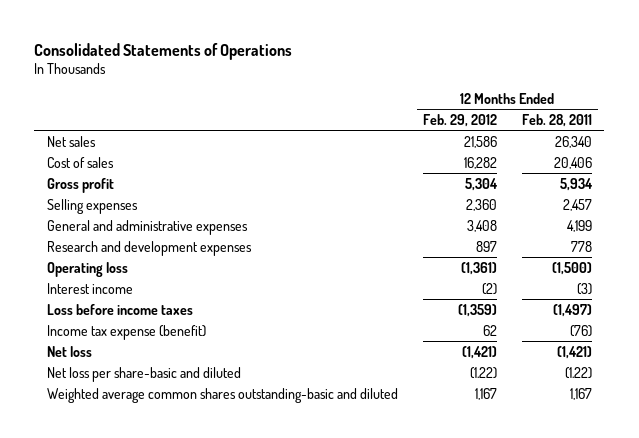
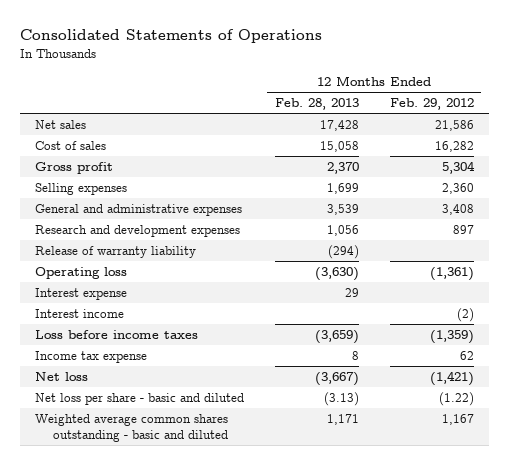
[521,113,592,127] Feb. 28, 2011 -> none
none -> [274,98,359,111] Feb. 28, 2013
none -> [35,246,197,259] Release of warranty liability
none -> [35,288,128,301] Interest expense
[46,324,206,340] Income tax expense (benefit) -> [35,351,148,364] Income tax expense
[46,366,241,382] Net loss per share-basic and diluted -> [35,393,245,406] Net loss per share - basic and diluted
[46,387,398,403] Weighted average common shares outstanding-basic and diluted -> [35,414,229,442] Weighted average common shares outstanding - basic and diluted

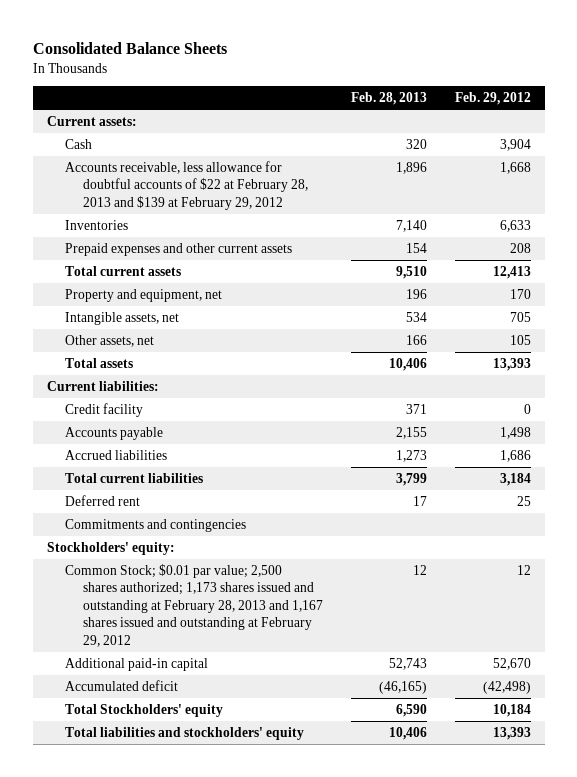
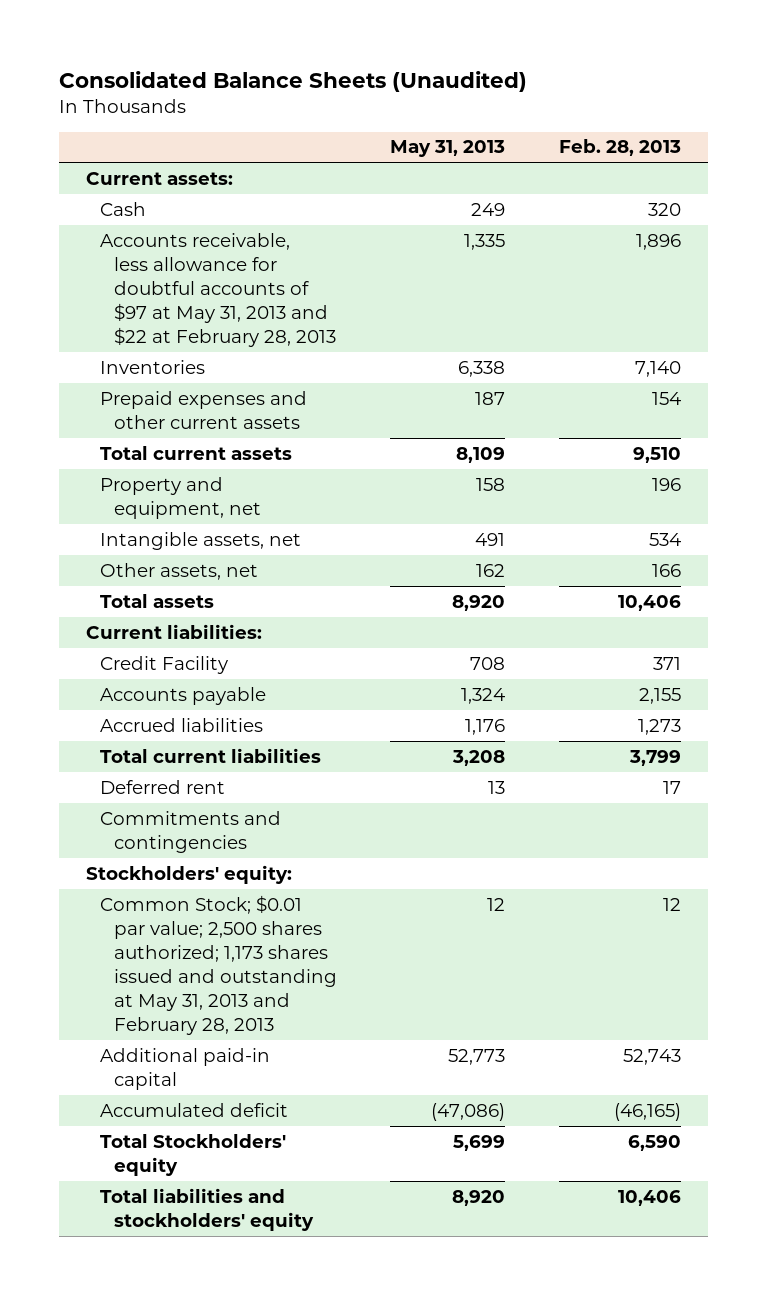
[32,42,227,55] Consolidated Balance Sheets -> [59,70,528,92] Consolidated Balance Sheets (Unaudited)
[454,92,531,106] Feb. 29, 2012 -> none
none -> [390,140,506,158] May 31, 2013
[65,160,309,210] Accounts receivable, less allowance for doubtful accounts of $22 at February 28, 2013 and $139 at February 29, 2012 -> [99,232,336,347] Accounts receivable, less allowance for doubtful accounts of $97 at May 31, 2013 and $22 at February 28, 2013
[65,402,144,417] Credit facility -> [99,655,228,674] Credit Facility
[65,563,324,647] Common Stock; $0.01 par value; 2,500 shares authorized; 1,173 shares issued and outstanding at February 28, 2013 and 1,167 shares issued and outstanding at February 29, 2012 -> [99,894,337,1036] Common Stock; $0.01 par value; 2,500 shares authorized; 1,173 shares issued and outstanding at May 31, 2013 and February 28, 2013

